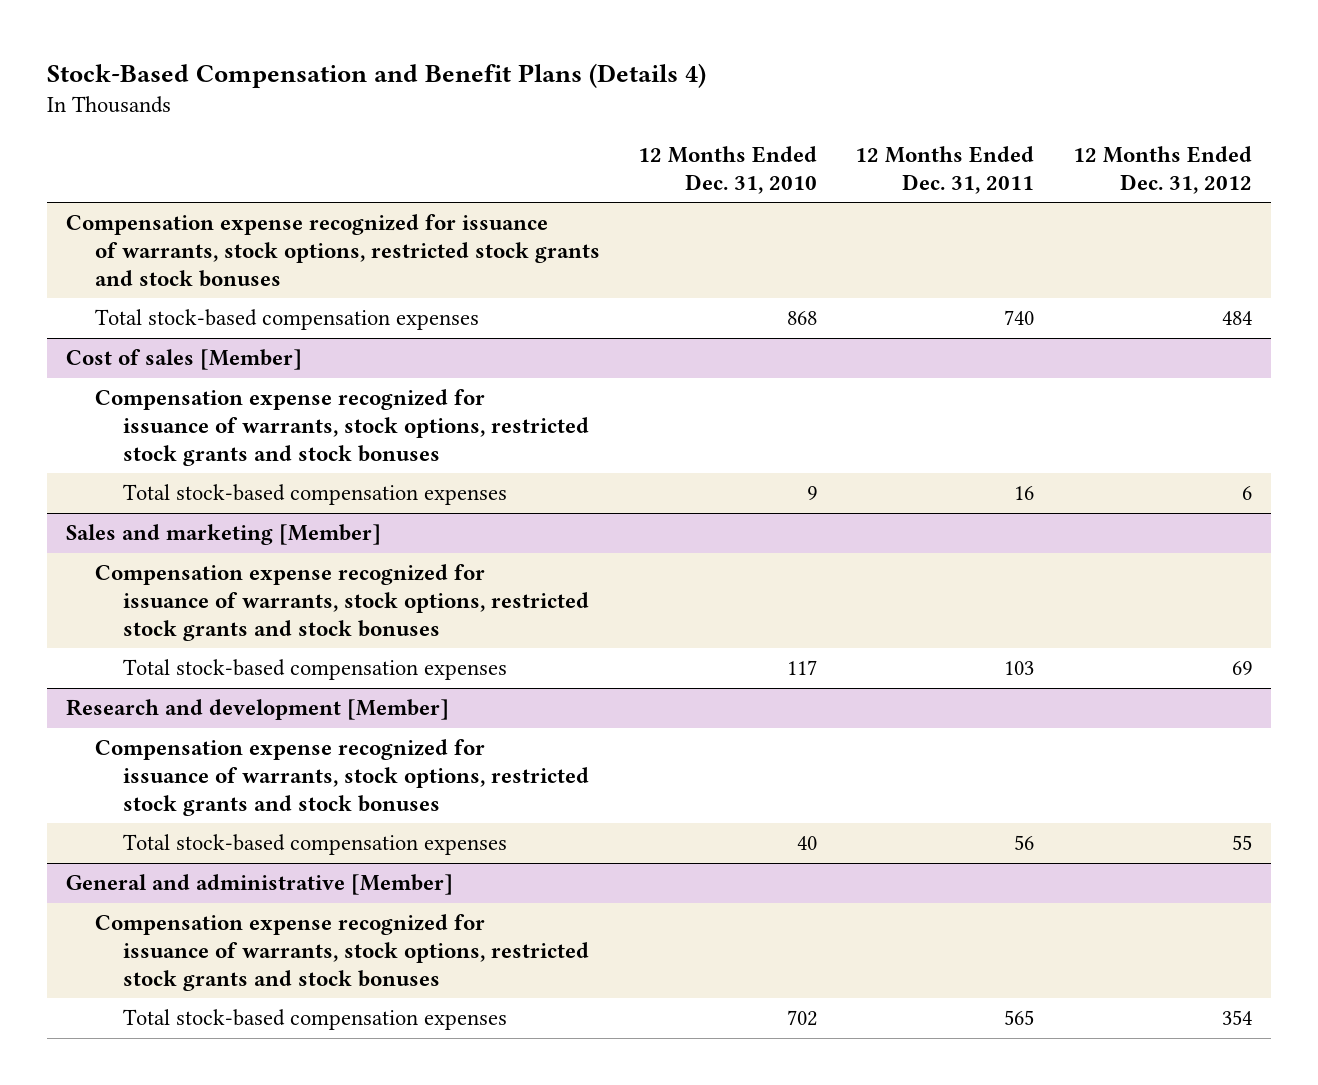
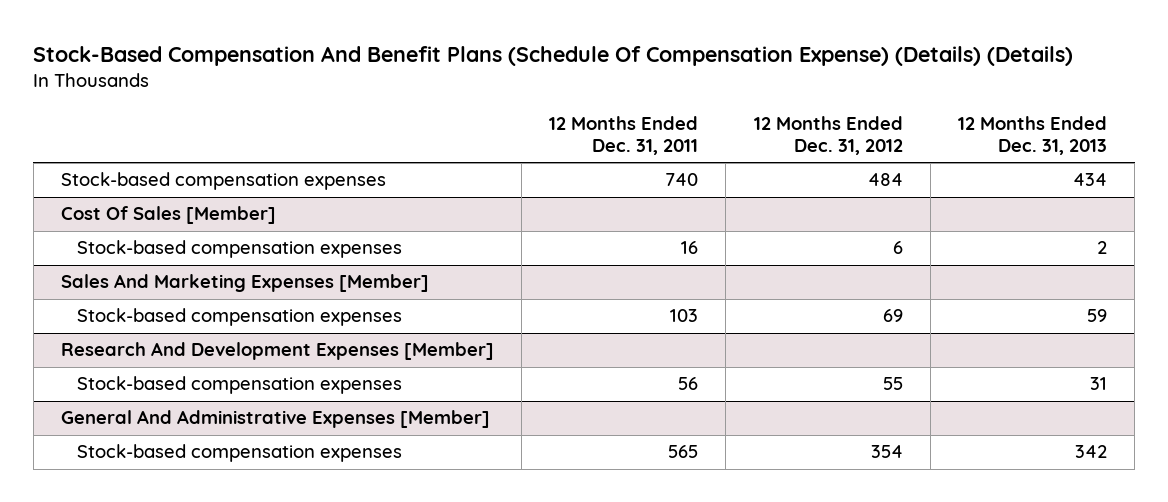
[47,63,707,89] Stock-Based Compensation and Benefit Plans (Details 4) -> [33,46,1074,67] Stock-Based Compensation And Benefit Plans (Schedule Of Compensation Expense) (Details) (Details)
[638,145,818,194] 12 Months Ended Dec. 31, 2010 -> none
none -> [958,115,1108,155] 12 Months Ended Dec. 31, 2013
[66,214,600,287] Compensation expense recognized for issuance of warrants, stock options, restricted stock grants and stock bonuses -> none
[94,389,590,466] Compensation expense recognized for issuance of warrants, stock options, restricted stock grants and stock bonuses -> none
[94,564,590,641] Compensation expense recognized for issuance of warrants, stock options, restricted stock grants and stock bonuses -> none
[94,739,590,816] Compensation expense recognized for issuance of warrants, stock options, restricted stock grants and stock bonuses -> none
[94,914,590,991] Compensation expense recognized for issuance of warrants, stock options, restricted stock grants and stock bonuses -> none
[94,309,479,331] Total stock-based compensation expenses -> [60,172,386,191] Stock-based compensation expenses
[66,349,303,371] Cost of sales [Member] -> [60,206,276,225] Cost Of Sales [Member]
[123,484,508,506] Total stock-based compensation expenses -> [77,240,403,259] Stock-based compensation expenses
[66,524,382,546] Sales and marketing [Member] -> [60,274,429,293] Sales And Marketing Expenses [Member]
[123,659,508,681] Total stock-based compensation expenses -> [77,308,403,327] Stock-based compensation expenses
[66,699,450,721] Research and development [Member] -> [60,342,494,361] Research And Development Expenses [Member]
[123,834,508,856] Total stock-based compensation expenses -> [77,376,403,395] Stock-based compensation expenses
[66,874,454,896] General and administrative [Member] -> [60,410,490,429] General And Administrative Expenses [Member]
[123,1009,508,1031] Total stock-based compensation expenses -> [77,444,403,463] Stock-based compensation expenses

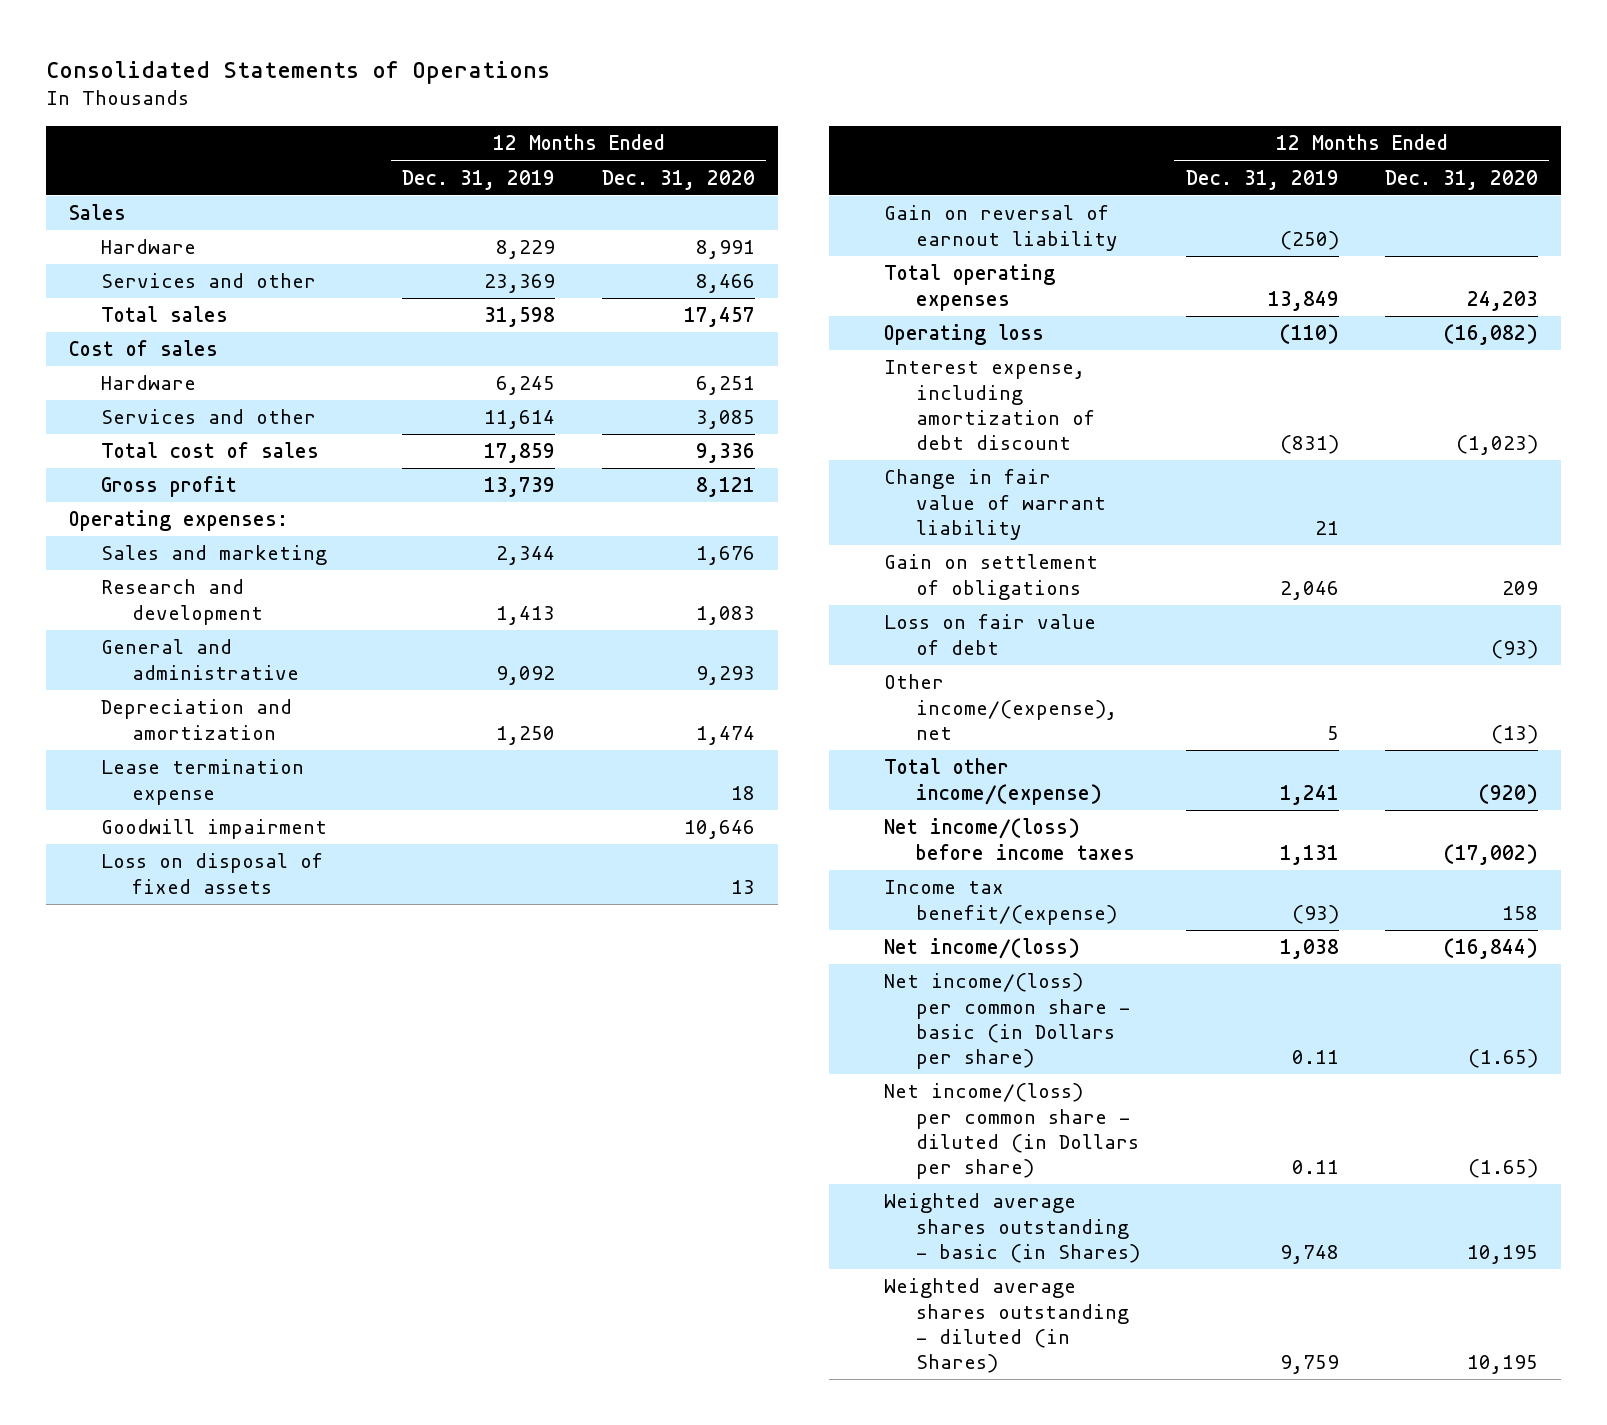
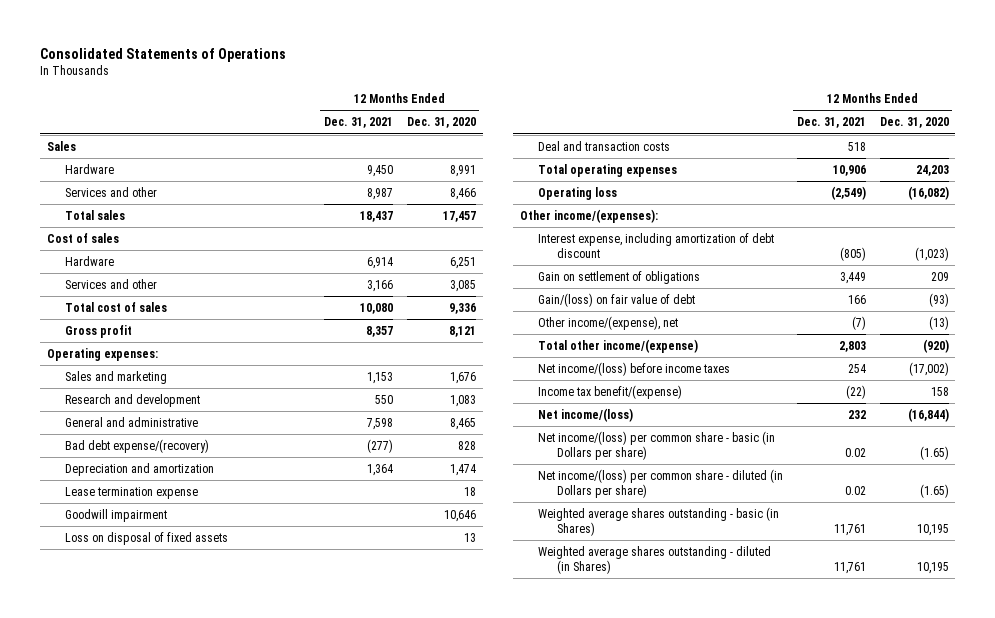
[402,169,556,190] Dec. 31, 2019 -> none
none -> [323,117,393,129] Dec. 31, 2021
[695,665,755,685] 9,293 -> [449,417,476,430] 8,465
none -> [65,438,210,453] Bad debt expense/(recovery)
[883,205,1118,251] Gain on reversal of earnout liability -> none
none -> [538,140,671,151] Deal and transaction costs
none -> [519,208,658,223] Other income/(expenses):
[883,469,1106,540] Change in fair value of warrant liability -> none
[883,614,1096,655] Loss on fair value of debt -> [538,292,696,307] Gain/(loss) on fair value of debt

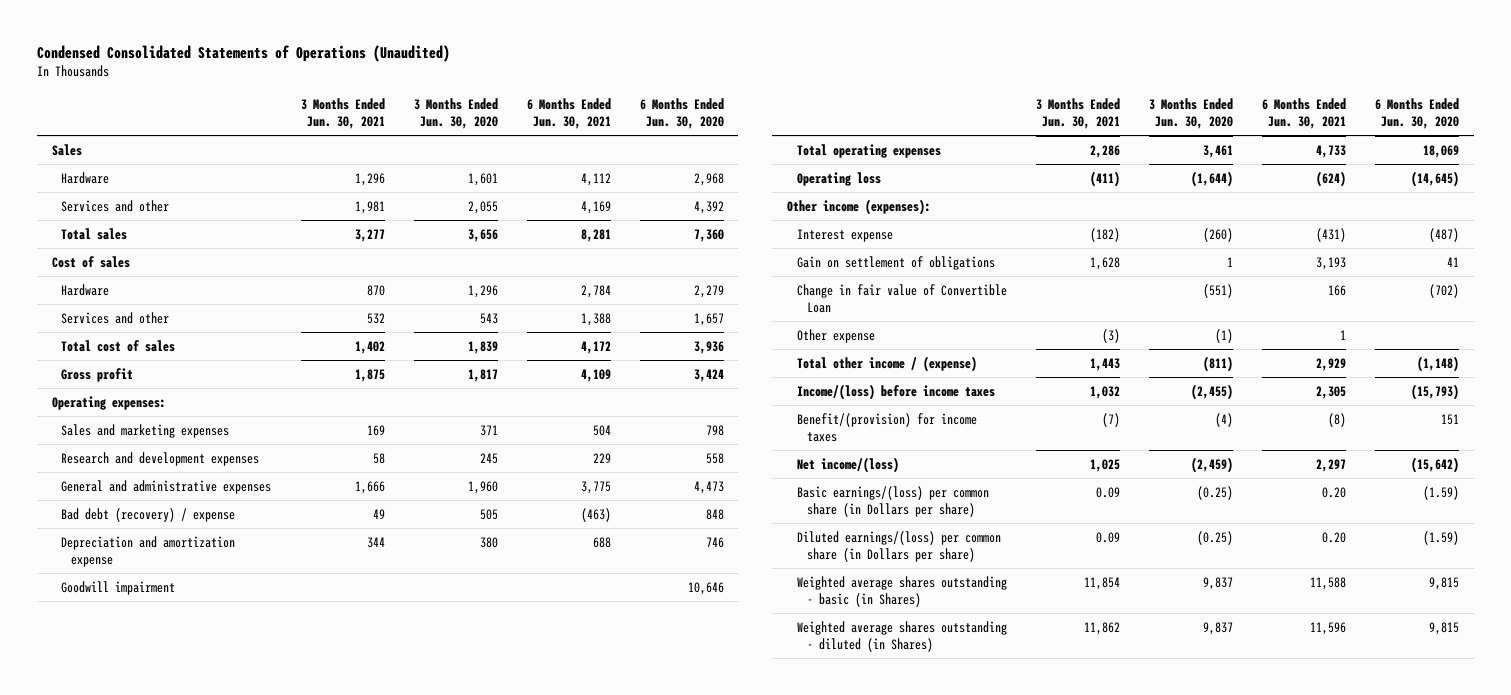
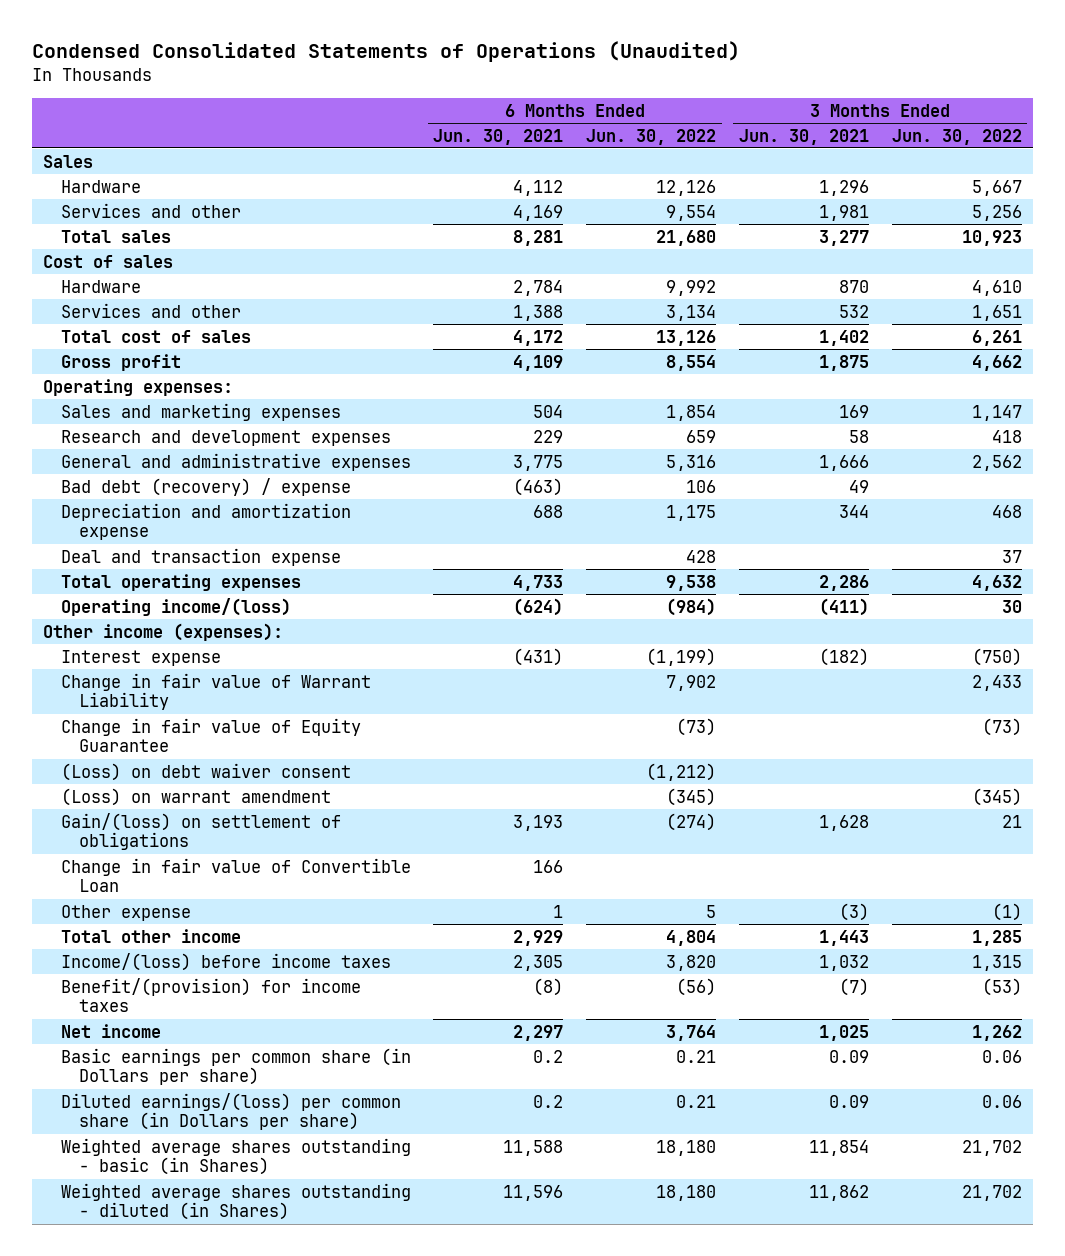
[413,97,498,130] 3 Months Ended Jun. 30, 2020 -> none
[639,97,724,130] 6 Months Ended Jun. 30, 2020 -> none
none -> [586,128,717,145] Jun. 30, 2022
none -> [891,128,1022,145] Jun. 30, 2022
[61,580,176,595] Goodwill impairment -> none
none -> [60,547,341,566] Deal and transaction expense
[796,171,881,186] Operating loss -> [60,597,291,616] Operating income/(loss)
none -> [60,672,371,711] Change in fair value of Warrant Liability
none -> [60,717,361,753] Change in fair value of Equity Guarantee
none -> [60,762,351,781] (Loss) on debt waiver consent
none -> [60,787,331,806] (Loss) on warrant amendment
[796,255,995,270] Gain on settlement of obligations -> [60,812,341,851] Gain/(loss) on settlement of obligations
[796,355,977,372] Total other income / (expense) -> [60,928,241,943] Total other income
[796,456,899,473] Net income/(loss) -> [60,1023,161,1038] Net income
[796,485,989,517] Basic earnings/(loss) per common share (in Dollars per share) -> [60,1047,411,1086] Basic earnings per common share (in Dollars per share)
[1322,486,1347,498] 0.20 -> [533,1049,564,1063] 0.2
[1322,531,1347,543] 0.20 -> [533,1094,564,1108] 0.2

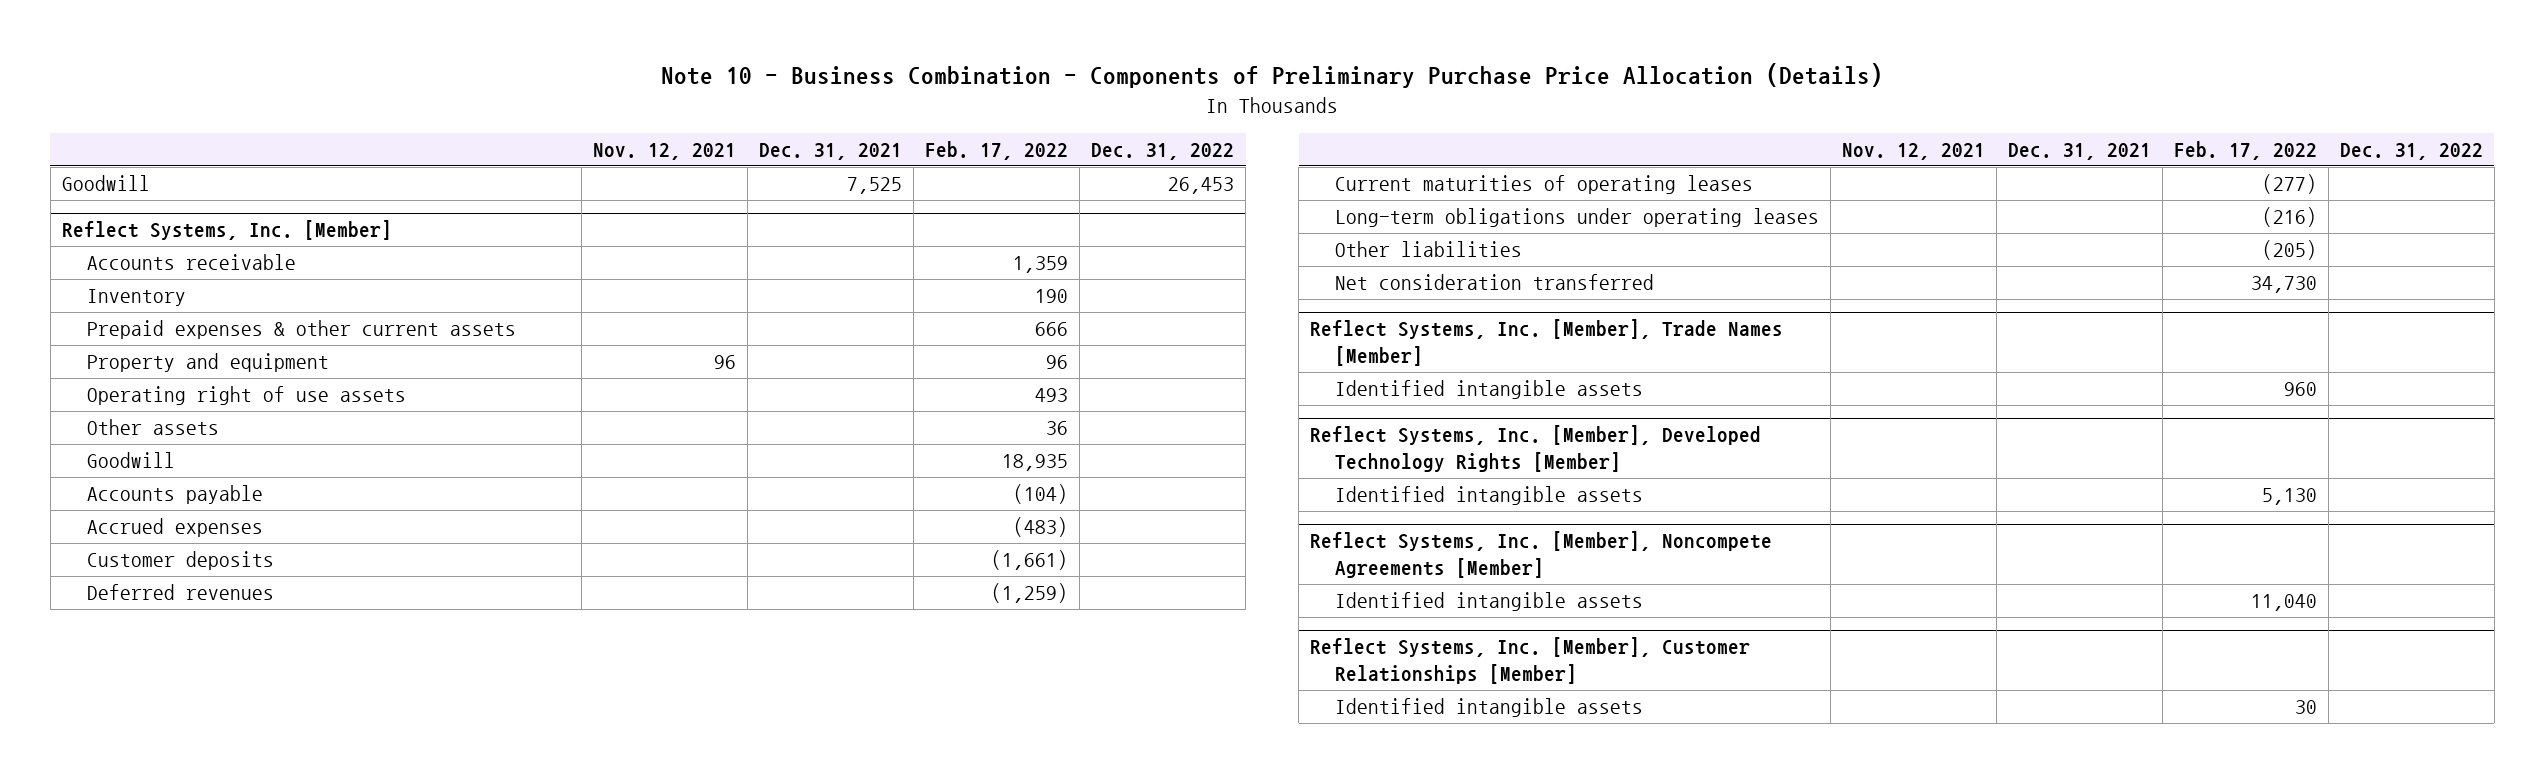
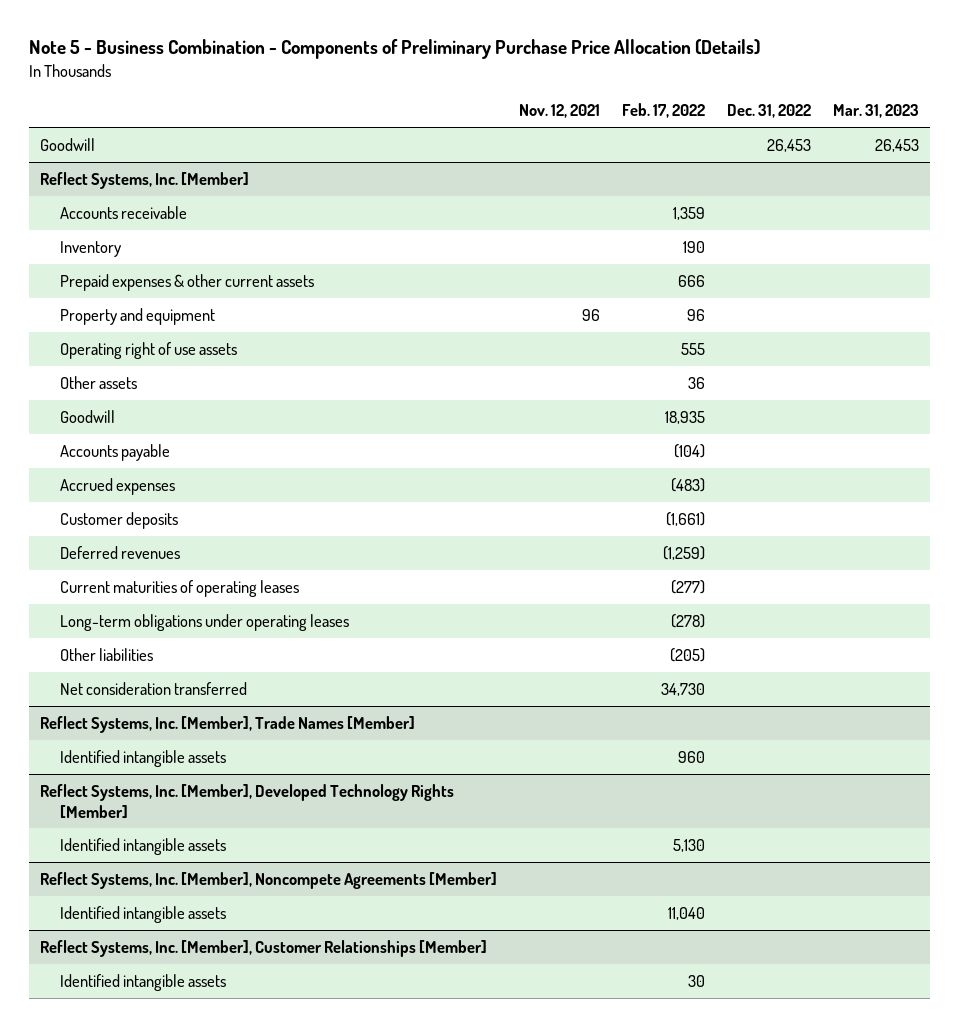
[661,63,1884,89] Note 10 - Business Combination - Components of Preliminary Purchase Price Allocation (Details) -> [28,39,760,60] Note 5 - Business Combination - Components of Preliminary Purchase Price Allocation (Details)
[759,143,903,161] Dec. 31, 2021 -> none
none -> [833,104,920,119] Mar. 31, 2023
[1035,388,1069,403] 493 -> [681,342,706,355] 555
[2261,207,2317,228] (216) -> [671,613,706,628] (278)

